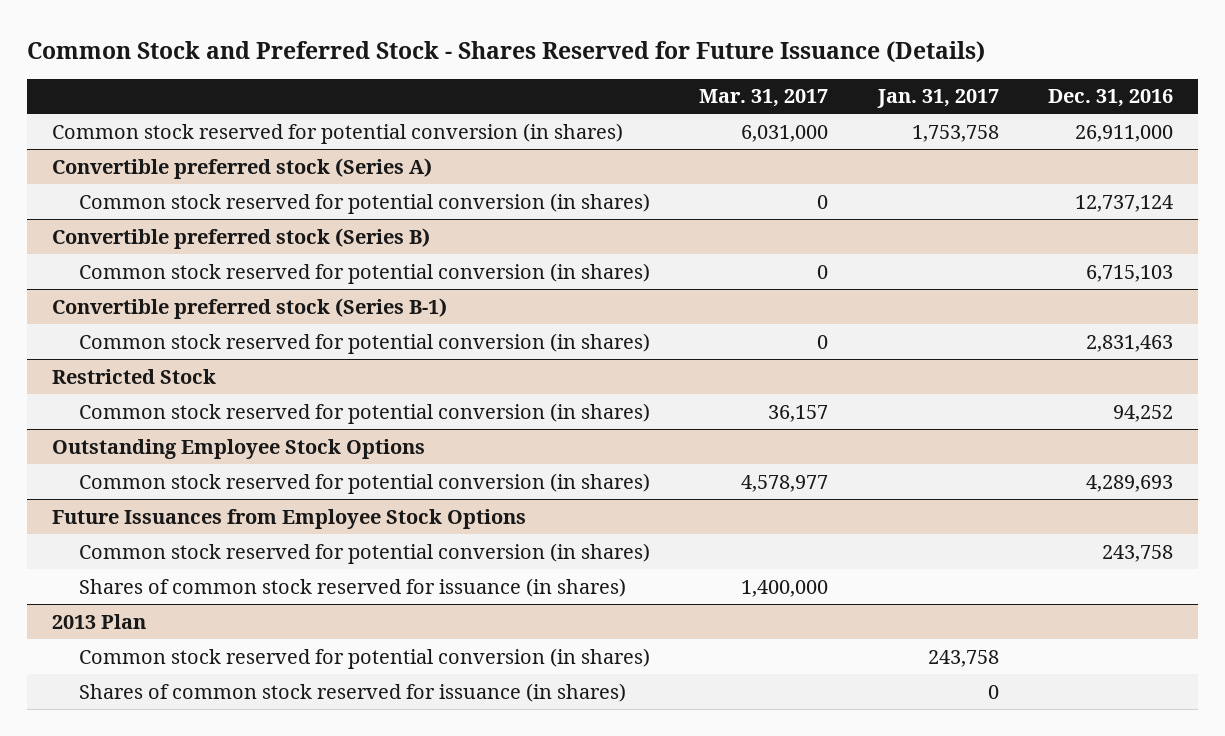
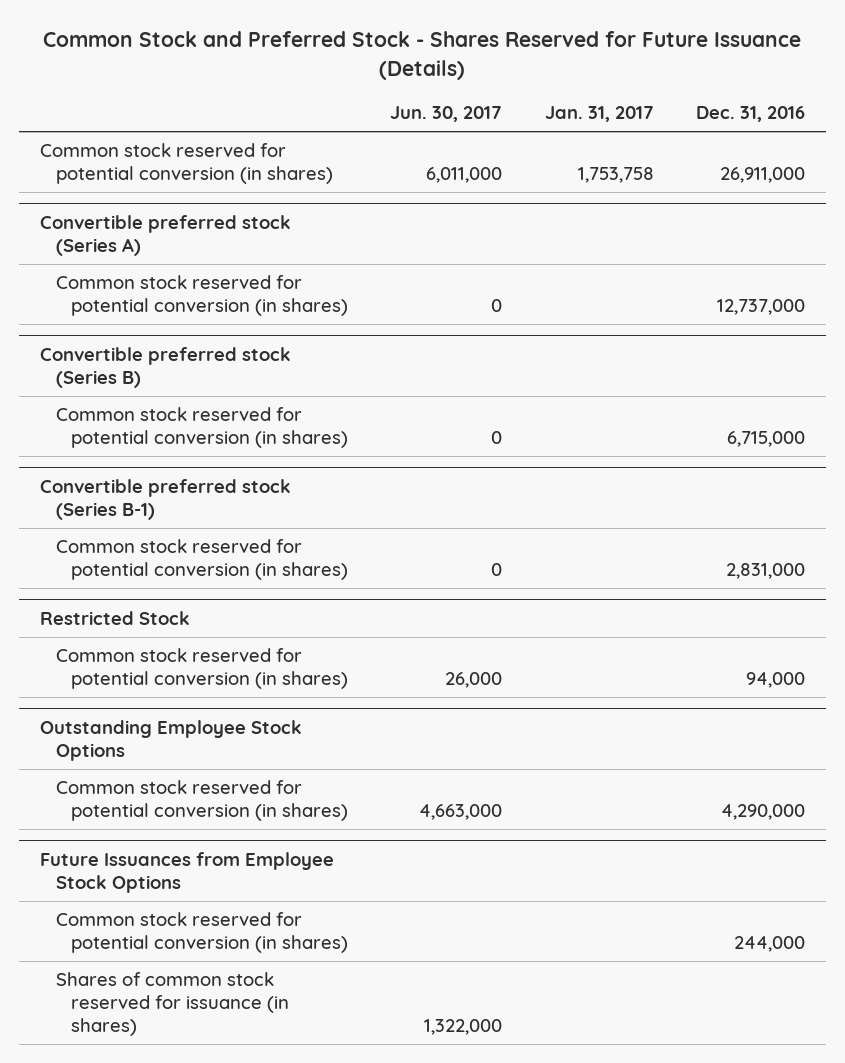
[699,89,829,108] Mar. 31, 2017 -> none
none -> [390,106,503,123] Jun. 30, 2017
[1075,194,1174,212] 12,737,124 -> [716,299,805,316] 12,737,000
[1086,264,1174,282] 6,715,103 -> [726,431,805,448] 6,715,000
[1086,334,1174,352] 2,831,463 -> [725,563,805,580] 2,831,000
[1113,404,1174,422] 94,252 -> [745,672,805,689] 94,000
[1086,474,1174,492] 4,289,693 -> [720,804,805,821] 4,290,000
[1102,544,1174,562] 243,758 -> [733,936,805,953] 244,000
[52,613,147,629] 2013 Plan -> none
[78,647,650,669] Common stock reserved for potential conversion (in shares) -> none
[78,682,626,702] Shares of common stock reserved for issuance (in shares) -> none

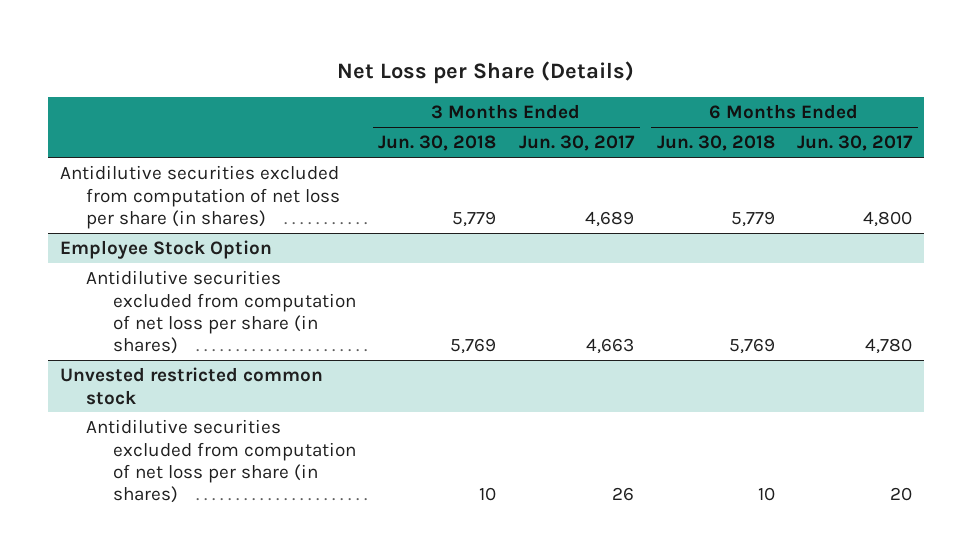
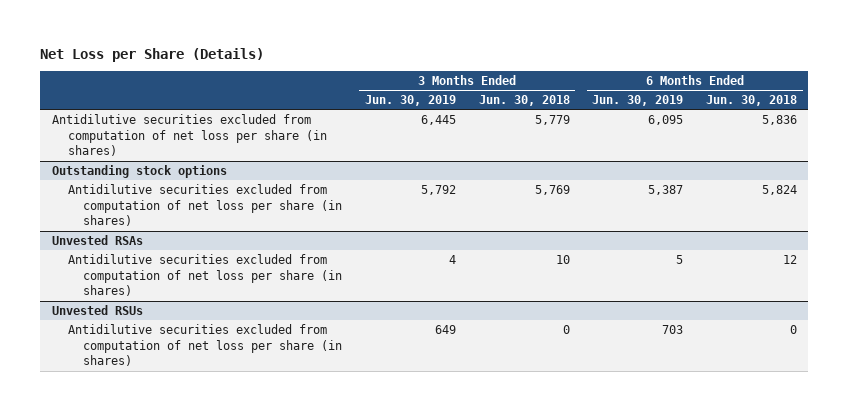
[519,135,636,152] Jun. 30, 2017 -> none
[797,135,914,152] Jun. 30, 2017 -> none
none -> [365,95,457,107] Jun. 30, 2019
none -> [592,95,684,107] Jun. 30, 2019
[730,210,775,227] 5,779 -> [762,114,798,125] 5,836
[59,240,272,260] Employee Stock Option -> [51,164,227,178] Outstanding stock options
[728,338,775,355] 5,769 -> [762,184,798,195] 5,824
[59,367,323,405] Unvested restricted common stock -> [51,234,143,245] Unvested RSAs
[757,487,775,502] 10 -> [783,254,798,264] 12
none -> [51,304,143,315] Unvested RSUs
none -> [67,323,343,367] Antidilutive securities excluded from computation of net loss per share (in shares)

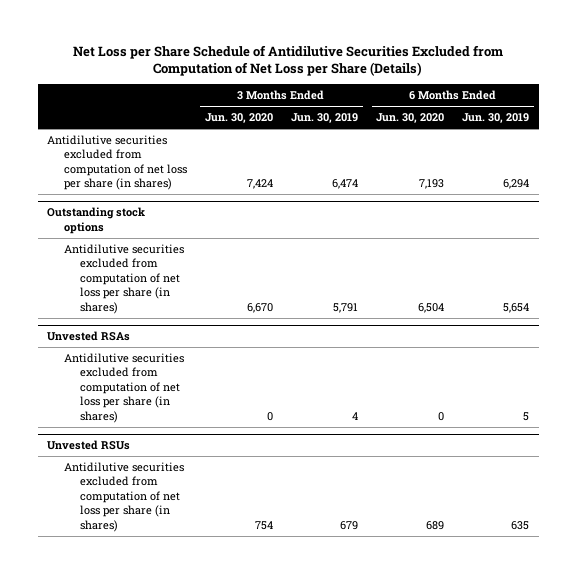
[40,48,265,63] Net Loss per Share (Details) -> [73,44,504,77] Net Loss per Share Schedule of Antidilutive Securities Excluded from Computation of Net Loss per Share (Details)
[478,95,570,107] Jun. 30, 2018 -> none
[706,95,798,107] Jun. 30, 2018 -> none
none -> [204,113,273,124] Jun. 30, 2020
none -> [376,113,445,124] Jun. 30, 2020
[421,114,457,125] 6,445 -> [332,179,359,190] 6,474
[648,114,684,125] 6,095 -> [503,179,530,190] 6,294
[421,184,457,195] 5,792 -> [333,302,359,313] 5,791
[648,184,684,195] 5,387 -> [503,302,530,313] 5,654
[435,324,457,334] 649 -> [340,520,359,530] 679
[662,324,684,334] 703 -> [511,520,530,530] 635

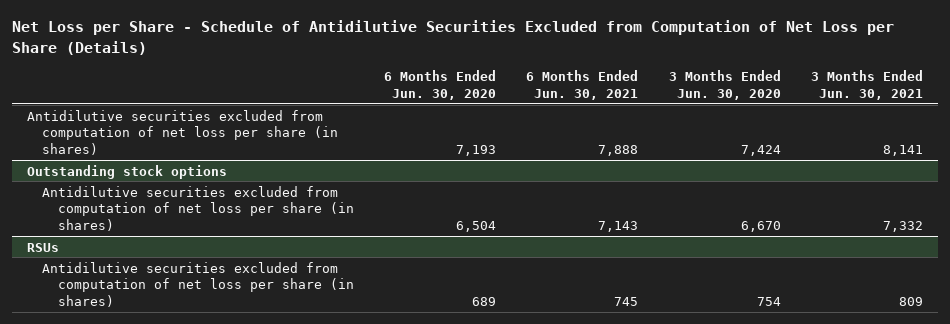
[73,44,504,77] Net Loss per Share Schedule of Antidilutive Securities Excluded from Computation of Net Loss per Share (Details) -> [11,20,894,55] Net Loss per Share - Schedule of Antidilutive Securities Excluded from Computation of Net Loss per Share (Details)
[291,113,359,124] Jun. 30, 2019 -> none
[462,113,530,124] Jun. 30, 2019 -> none
none -> [526,70,639,100] 6 Months Ended Jun. 30, 2021
none -> [810,70,923,100] 3 Months Ended Jun. 30, 2021
[47,331,131,342] Unvested RSAs -> none
[63,353,184,423] Antidilutive securities excluded from computation of net loss per share (in shares) -> none
[47,440,131,451] Unvested RSUs -> [27,242,60,252] RSUs

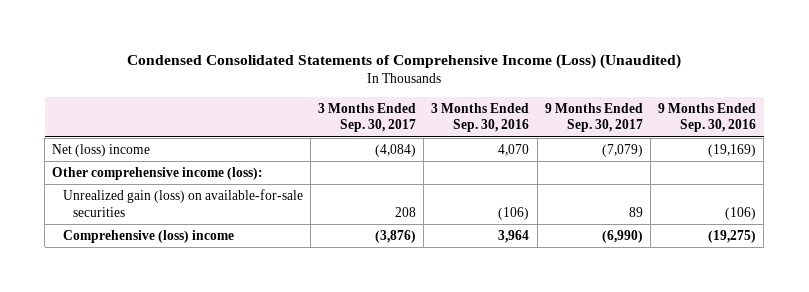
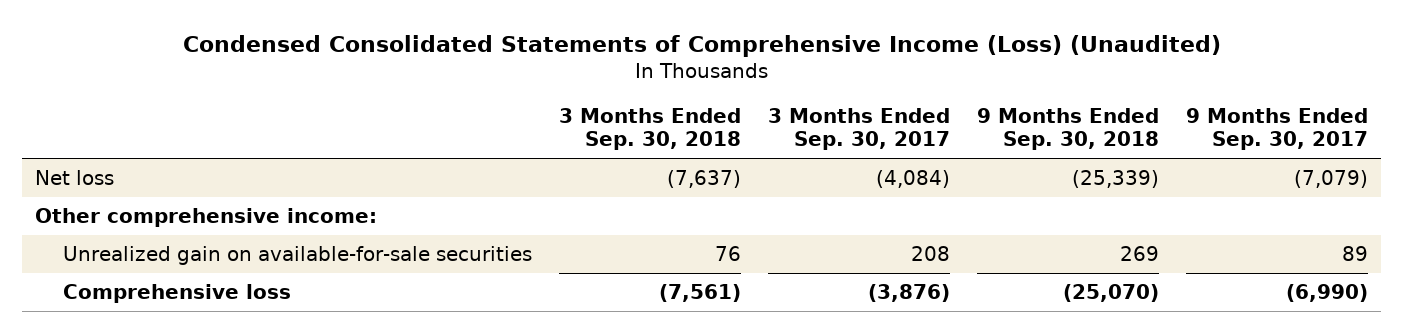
[431,102,530,133] 3 Months Ended Sep. 30, 2016 -> none
[658,102,757,133] 9 Months Ended Sep. 30, 2016 -> none
none -> [558,107,741,151] 3 Months Ended Sep. 30, 2018
none -> [976,107,1159,151] 9 Months Ended Sep. 30, 2018
[52,144,151,158] Net (loss) income -> [35,169,115,185] Net loss
[52,167,264,181] Other comprehensive income (loss): -> [35,207,378,227] Other comprehensive income:
[62,189,303,217] Unrealized gain (loss) on available-for-sale securities -> [62,245,532,265] Unrealized gain on available-for-sale securities
[62,230,234,244] Comprehensive (loss) income -> [62,283,291,303] Comprehensive loss

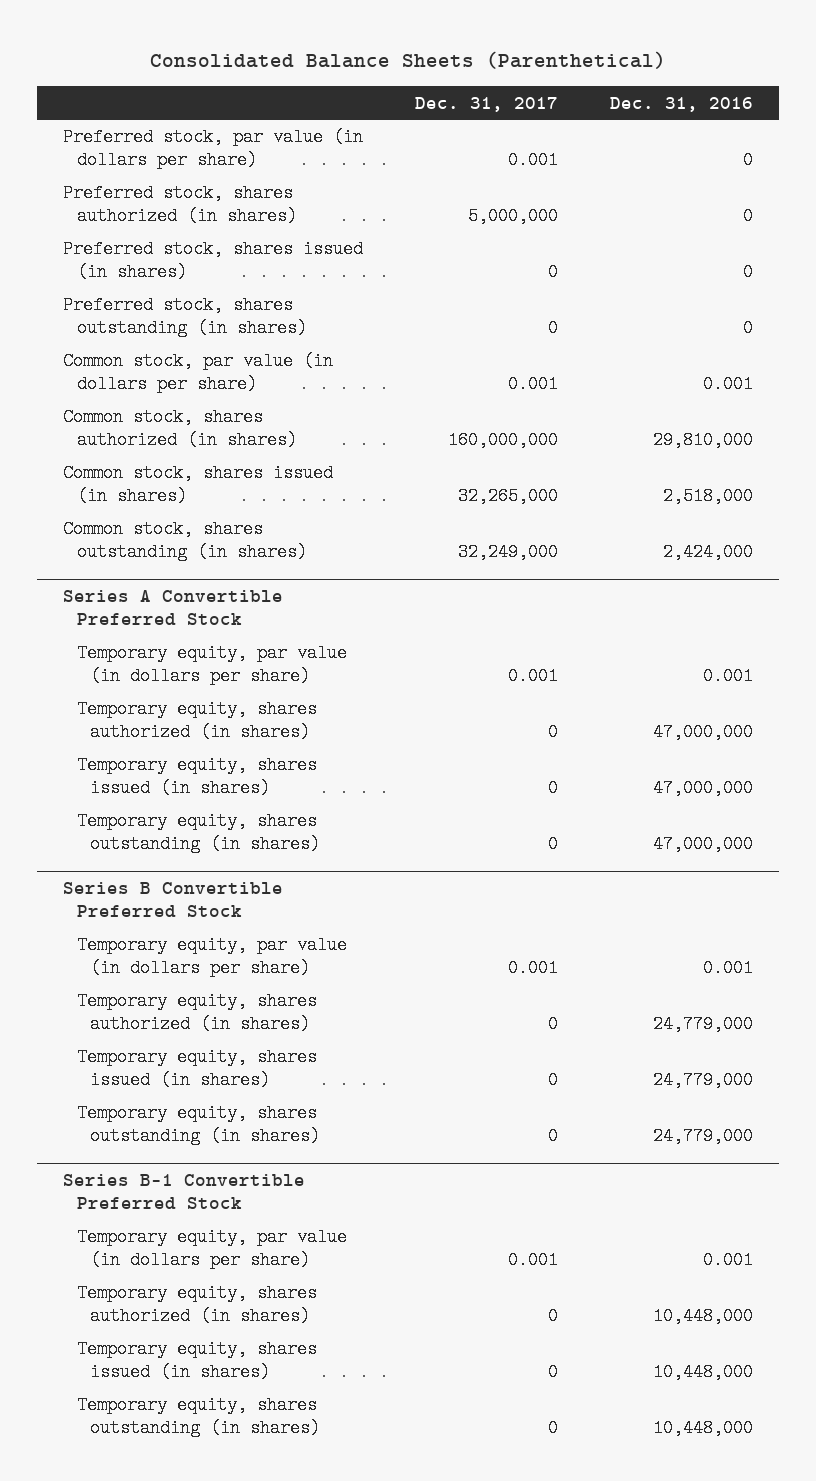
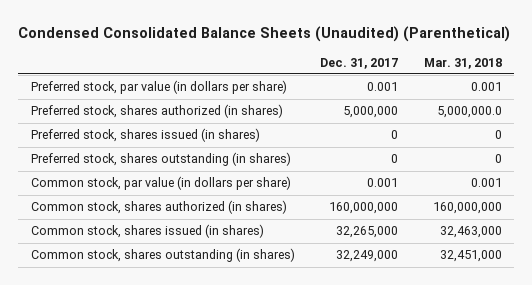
[149,51,666,70] Consolidated Balance Sheets (Parenthetical) -> [18,25,511,42] Condensed Consolidated Balance Sheets (Unaudited) (Parenthetical)
[609,96,753,112] Dec. 31, 2016 -> none
none -> [423,57,502,69] Mar. 31, 2018
[63,589,284,626] Series A Convertible Preferred Stock -> none
[76,644,347,686] Temporary equity, par value (in dollars per share) -> none
[76,700,317,742] Temporary equity, shares authorized (in shares) -> none
[76,756,317,798] Temporary equity, shares issued (in shares) -> none
[76,812,321,854] Temporary equity, shares outstanding (in shares) -> none
[63,881,284,918] Series B Convertible Preferred Stock -> none
[76,936,347,978] Temporary equity, par value (in dollars per share) -> none
[76,992,317,1034] Temporary equity, shares authorized (in shares) -> none
[76,1048,317,1090] Temporary equity, shares issued (in shares) -> none
[76,1104,321,1146] Temporary equity, shares outstanding (in shares) -> none
[63,1173,306,1210] Series B-1 Convertible Preferred Stock -> none
[76,1228,347,1270] Temporary equity, par value (in dollars per share) -> none
[76,1284,317,1326] Temporary equity, shares authorized (in shares) -> none
[76,1340,317,1382] Temporary equity, shares issued (in shares) -> none
[76,1396,321,1438] Temporary equity, shares outstanding (in shares) -> none

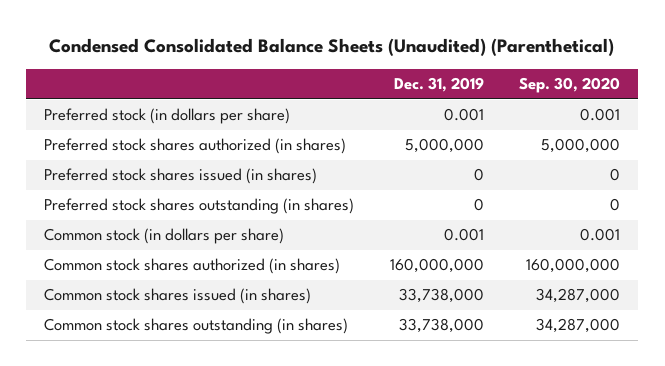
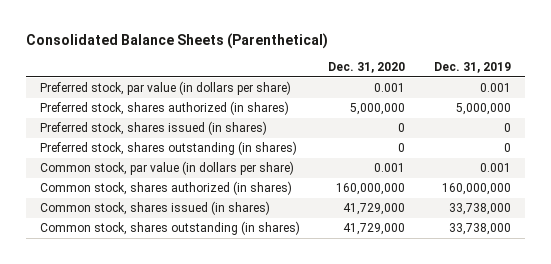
[49,38,615,57] Condensed Consolidated Balance Sheets (Unaudited) (Parenthetical) -> [25,32,328,49] Consolidated Balance Sheets (Parenthetical)
[519,77,621,94] Sep. 30, 2020 -> none
none -> [328,61,406,73] Dec. 31, 2020
[44,108,291,125] Preferred stock (in dollars per share) -> [40,81,292,96] Preferred stock, par value (in dollars per share)
[44,138,347,155] Preferred stock shares authorized (in shares) -> [40,101,290,116] Preferred stock, shares authorized (in shares)
[44,168,318,185] Preferred stock shares issued (in shares) -> [40,121,268,136] Preferred stock, shares issued (in shares)
[44,198,355,215] Preferred stock shares outstanding (in shares) -> [40,141,298,156] Preferred stock, shares outstanding (in shares)
[44,228,285,245] Common stock (in dollars per share) -> [40,161,295,176] Common stock, par value (in dollars per share)
[44,258,341,275] Common stock shares authorized (in shares) -> [40,181,293,196] Common stock, shares authorized (in shares)
[44,288,312,305] Common stock shares issued (in shares) -> [40,201,271,216] Common stock, shares issued (in shares)
[44,318,349,335] Common stock shares outstanding (in shares) -> [40,221,301,236] Common stock, shares outstanding (in shares)

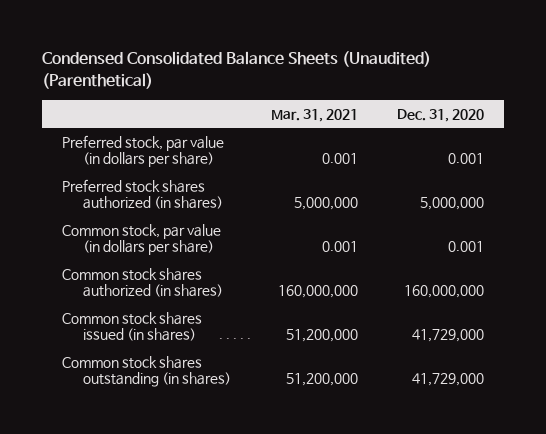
[25,32,328,49] Consolidated Balance Sheets (Parenthetical) -> [41,50,431,89] Condensed Consolidated Balance Sheets (Unaudited) (Parenthetical)
[433,61,511,73] Dec. 31, 2019 -> none
none -> [270,108,358,122] Mar. 31, 2021
[40,121,268,136] Preferred stock, shares issued (in shares) -> none
[40,141,298,156] Preferred stock, shares outstanding (in shares) -> none
[40,101,290,116] Preferred stock, shares authorized (in shares) -> [61,178,223,210] Preferred stock shares authorized (in shares)
[40,181,293,196] Common stock, shares authorized (in shares) -> [61,267,223,298] Common stock shares authorized (in shares)
[40,201,271,216] Common stock, shares issued (in shares) -> [61,311,202,342] Common stock shares issued (in shares)
[40,221,301,236] Common stock, shares outstanding (in shares) -> [61,355,231,388] Common stock shares outstanding (in shares)

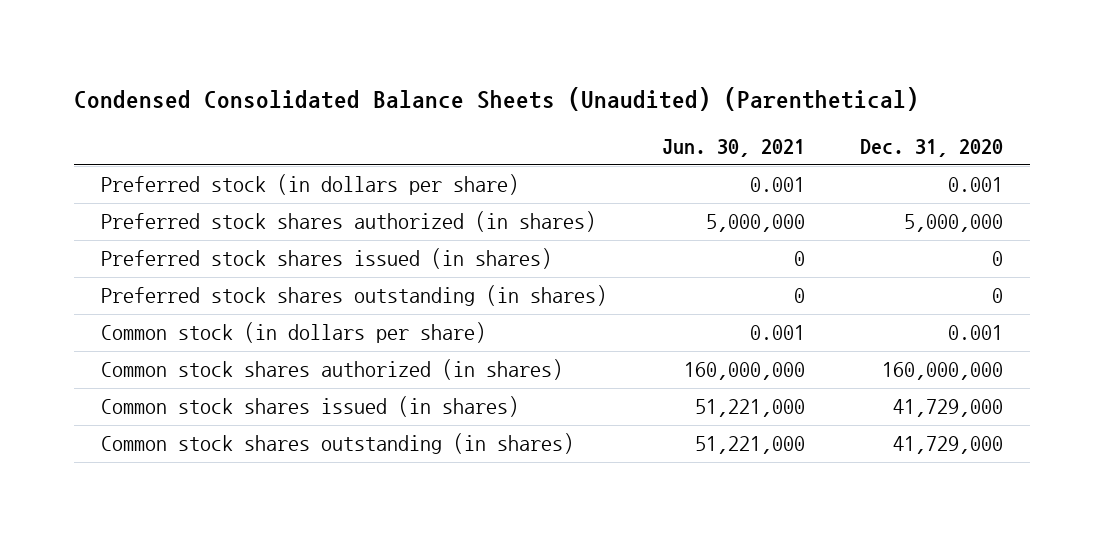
[270,108,358,122] Mar. 31, 2021 -> none
none -> [661,139,805,158] Jun. 30, 2021
[61,134,224,168] Preferred stock, par value (in dollars per share) -> [101,174,520,196] Preferred stock (in dollars per share)
none -> [101,248,553,270] Preferred stock shares issued (in shares)
none -> [101,285,608,307] Preferred stock shares outstanding (in shares)
[61,223,221,256] Common stock, par value (in dollars per share) -> [101,322,487,344] Common stock (in dollars per share)

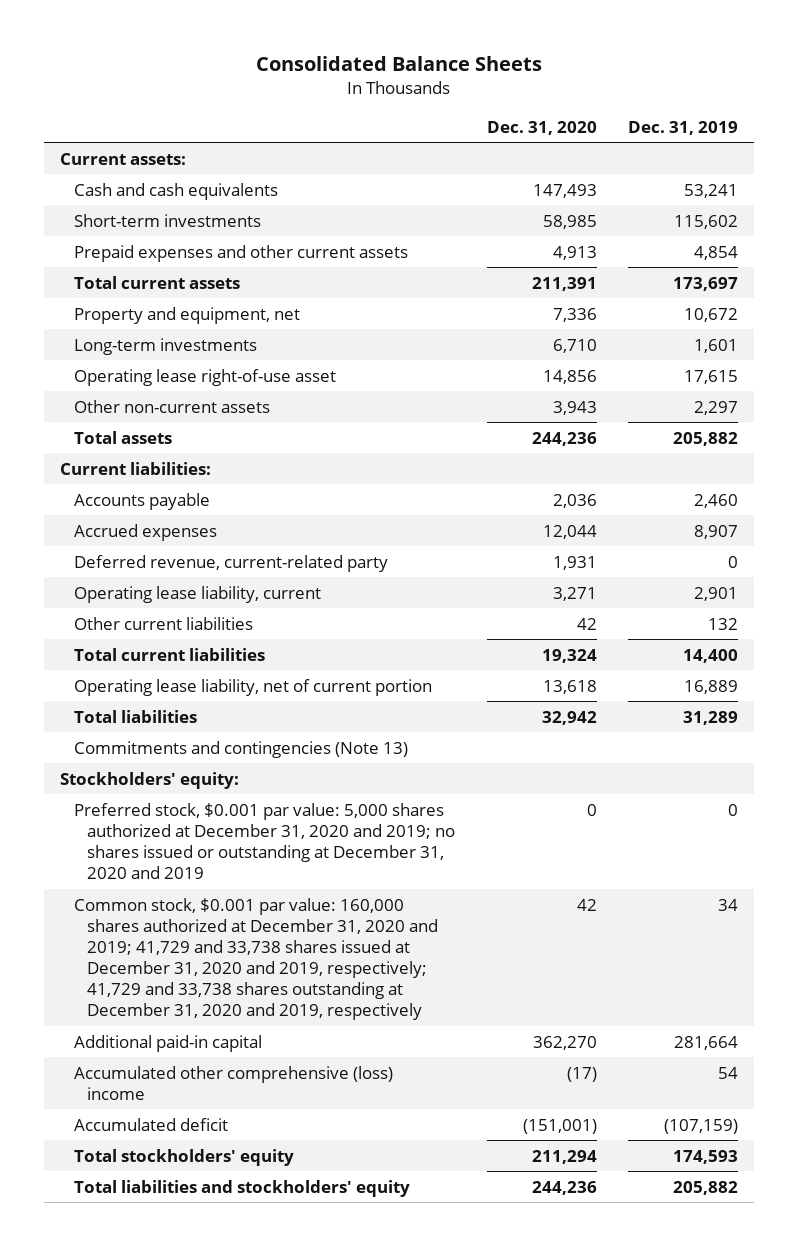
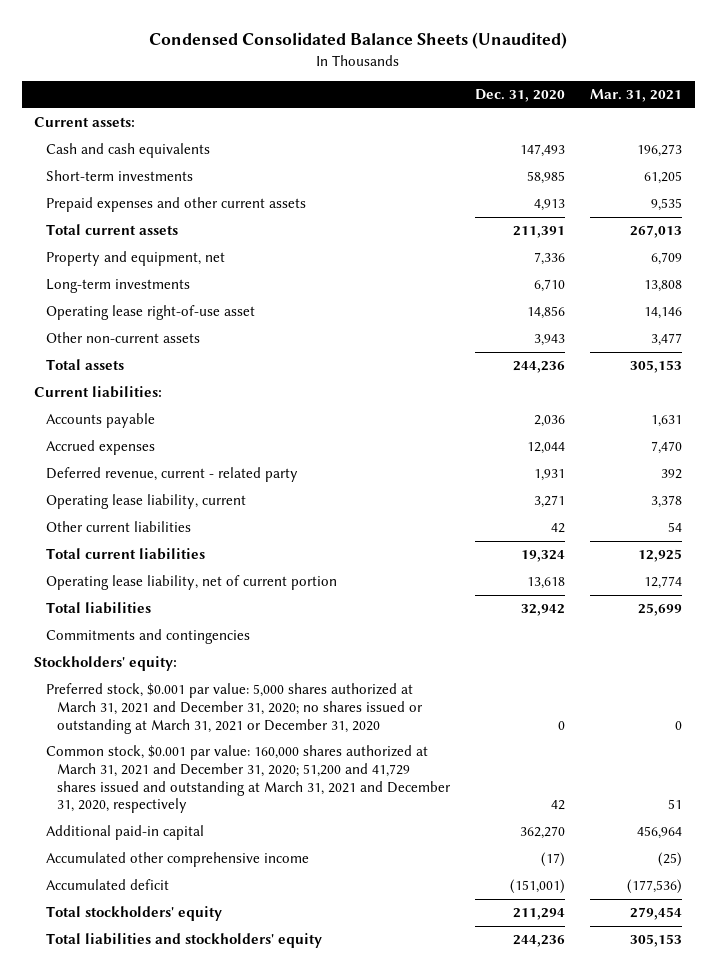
[256,55,543,71] Consolidated Balance Sheets -> [149,32,568,50] Condensed Consolidated Balance Sheets (Unaudited)
[628,120,739,135] Dec. 31, 2019 -> none
none -> [590,89,683,103] Mar. 31, 2021
[73,554,388,572] Deferred revenue, current-related party -> [45,467,298,483] Deferred revenue, current - related party
[73,740,408,758] Commitments and contingencies (Note 13) -> [45,629,250,645] Commitments and contingencies
[73,802,456,880] Preferred stock, $0.001 par value: 5,000 shares authorized at December 31, 2020 and 2019; no shares issued or outstanding at December 31, 2020 and 2019 -> [45,683,424,734] Preferred stock, $0.001 par value: 5,000 shares authorized at March 31, 2021 and December 31, 2020; no shares issued or outstanding at March 31, 2021 or December 31, 2020
[73,897,439,1021] Common stock, $0.001 par value: 160,000 shares authorized at December 31, 2020 and 2019; 41,729 and 33,738 shares issued at December 31, 2020 and 2019, respectively; 41,729 and 33,738 shares outstanding at December 31, 2020 and 2019, respectively -> [45,745,452,814] Common stock, $0.001 par value: 160,000 shares authorized at March 31, 2021 and December 31, 2020; 51,200 and 41,729 shares issued and outstanding at March 31, 2021 and December 31, 2020, respectively
[73,1065,393,1100] Accumulated other comprehensive (loss) income -> [45,852,309,868] Accumulated other comprehensive income

